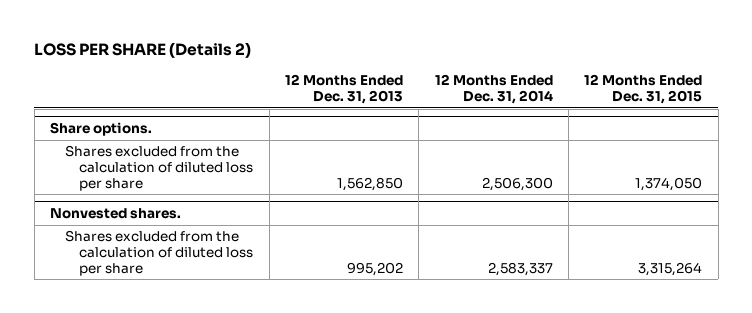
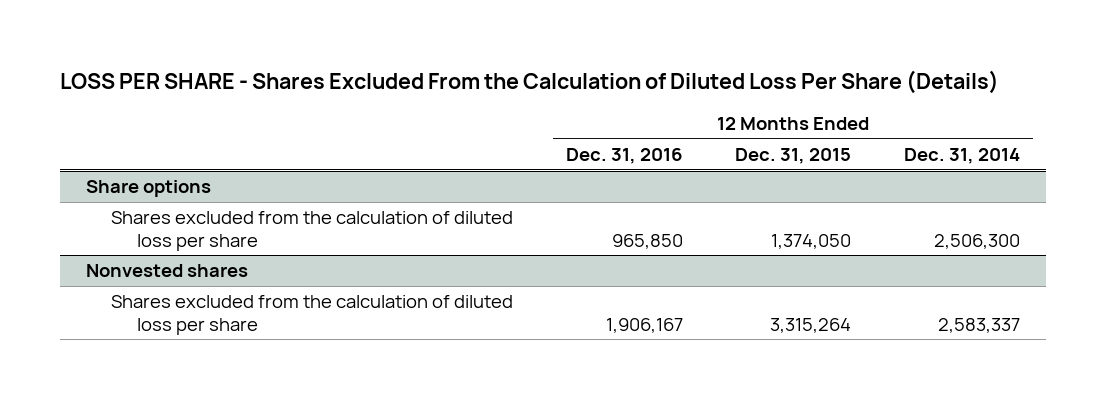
[34,42,252,59] LOSS PER SHARE (Details 2) -> [59,69,999,94] LOSS PER SHARE - Shares Excluded From the Calculation of Diluted Loss Per Share (Details)
[285,74,404,105] 12 Months Ended Dec. 31, 2013 -> none
none -> [565,147,683,164] Dec. 31, 2016
[50,122,153,137] Share options. -> [86,180,212,198] Share options
[50,208,182,220] Nonvested shares. -> [86,264,249,278] Nonvested shares

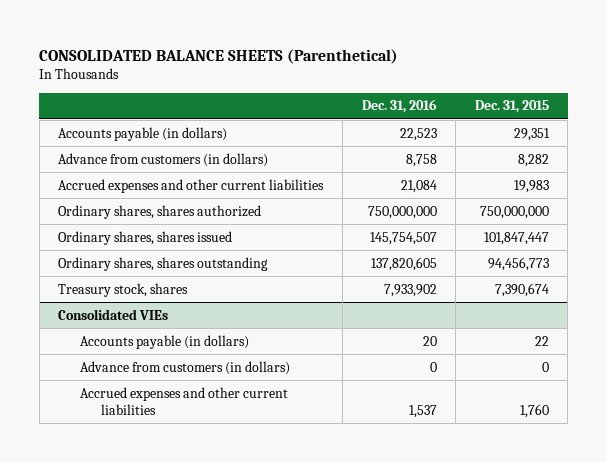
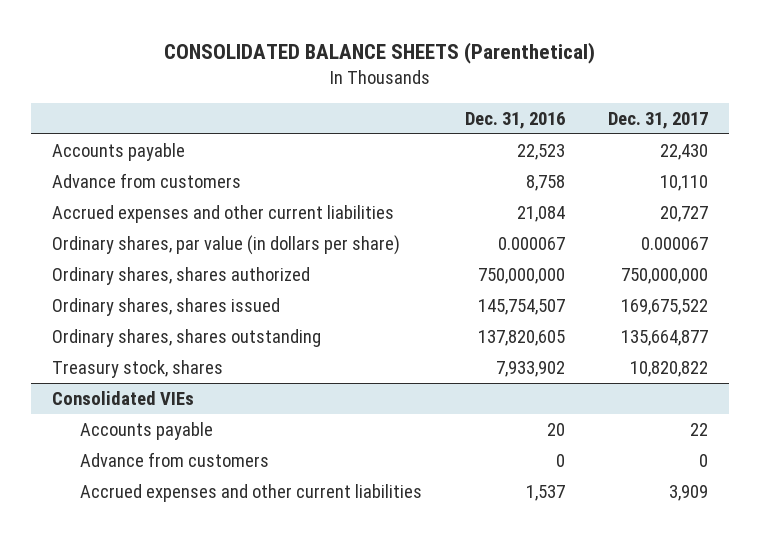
[474,100,549,114] Dec. 31, 2015 -> none
none -> [607,111,708,129] Dec. 31, 2017
[58,126,228,141] Accounts payable (in dollars) -> [52,143,186,162] Accounts payable
[58,152,269,167] Advance from customers (in dollars) -> [52,173,242,189] Advance from customers
none -> [52,235,401,256] Ordinary shares, par value (in dollars per share)
[79,334,249,349] Accounts payable (in dollars) -> [79,422,213,441] Accounts payable
[79,360,290,375] Advance from customers (in dollars) -> [79,452,269,468] Advance from customers

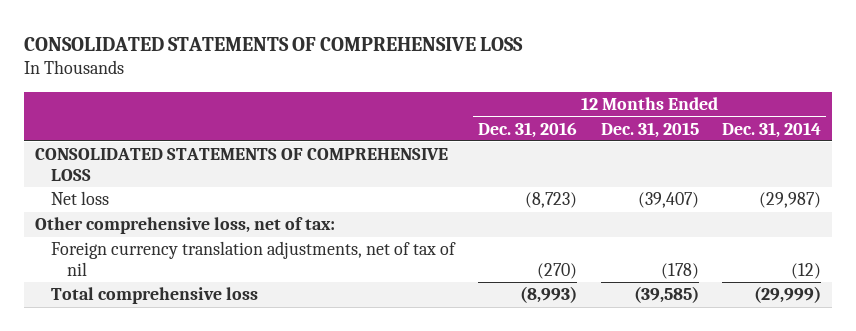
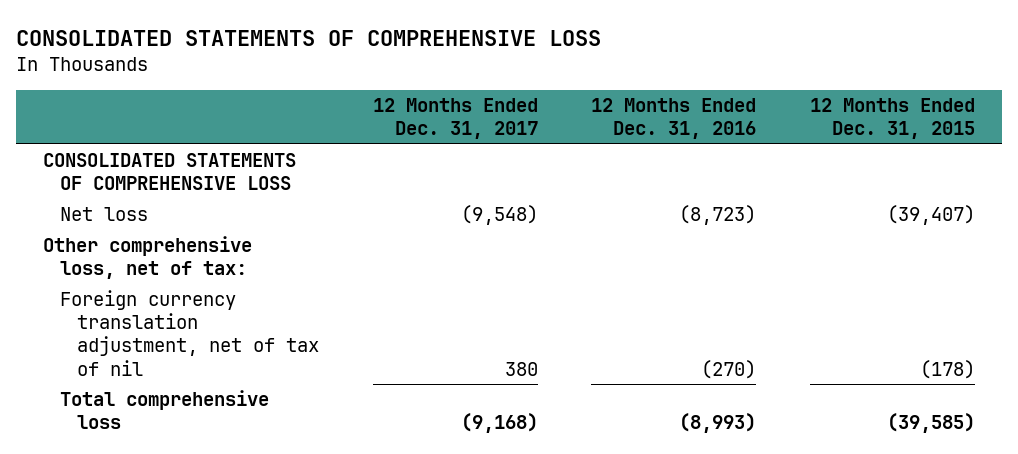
[721,121,821,138] Dec. 31, 2014 -> none
none -> [372,98,538,140] 12 Months Ended Dec. 31, 2017
[51,241,457,276] Foreign currency translation adjustments, net of tax of nil -> [59,290,319,376] Foreign currency translation adjustment, net of tax of nil

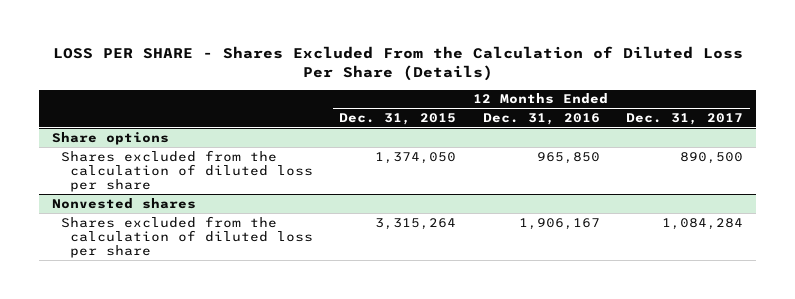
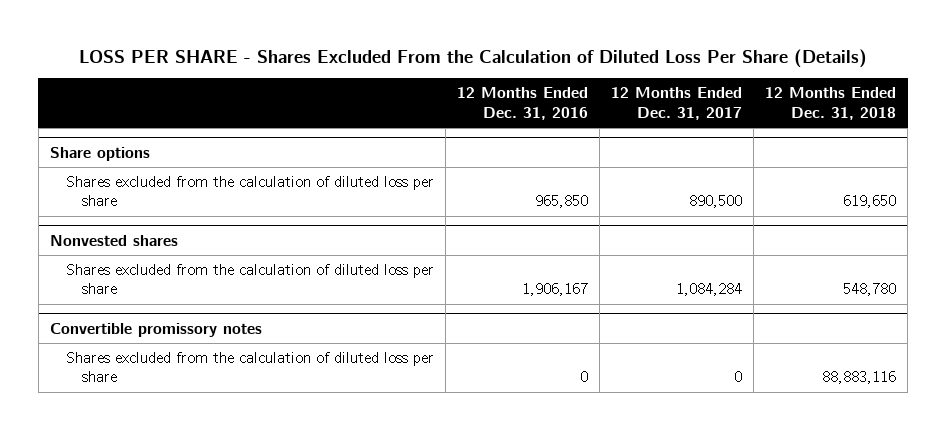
[339,112,457,125] Dec. 31, 2015 -> none
none -> [765,87,897,120] 12 Months Ended Dec. 31, 2018
none -> [49,322,262,337] Convertible promissory notes
none -> [65,352,434,383] Shares excluded from the calculation of diluted loss per share

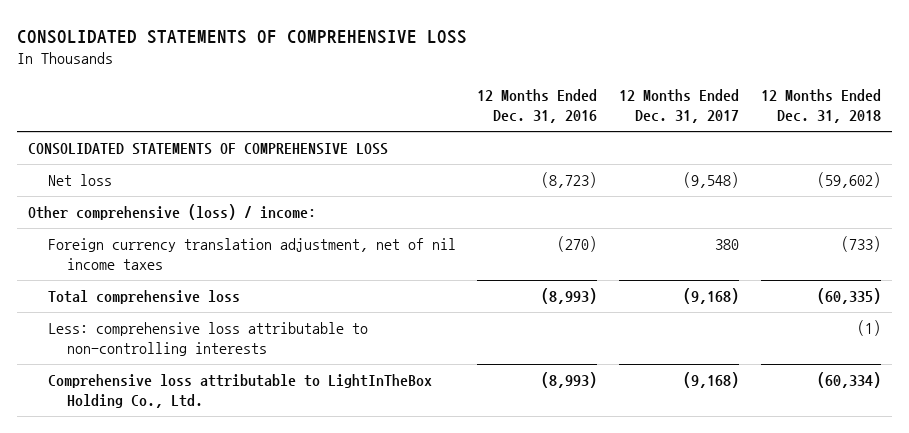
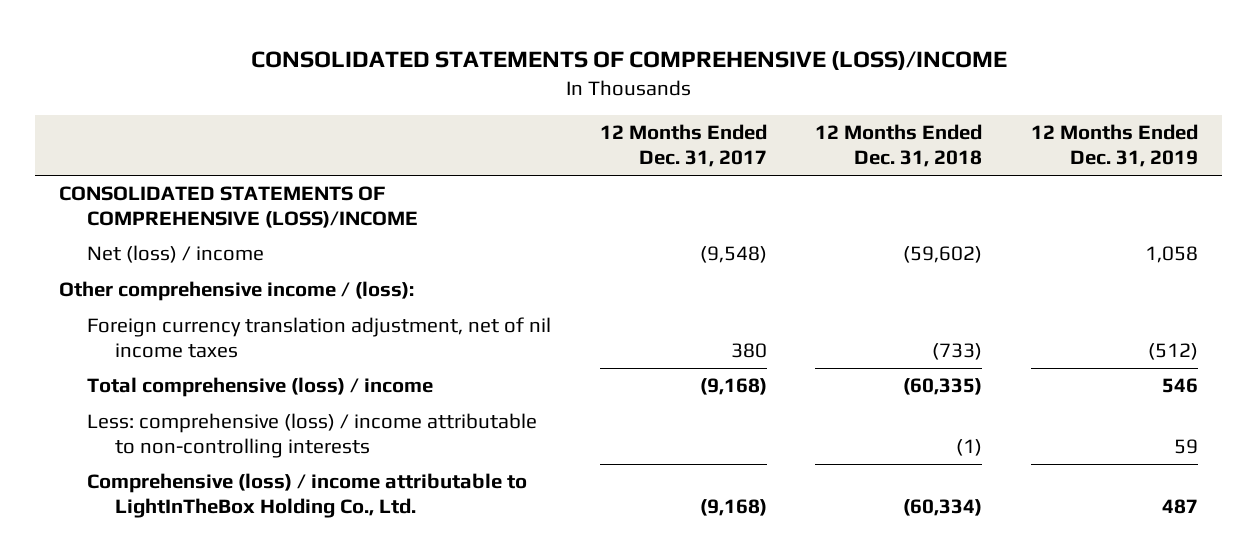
[17,29,468,44] CONSOLIDATED STATEMENTS OF COMPREHENSIVE LOSS -> [250,50,1007,70] CONSOLIDATED STATEMENTS OF COMPREHENSIVE (LOSS)/INCOME
[477,89,598,124] 12 Months Ended Dec. 31, 2016 -> none
none -> [1030,124,1198,167] 12 Months Ended Dec. 31, 2019
[28,142,389,155] CONSOLIDATED STATEMENTS OF COMPREHENSIVE LOSS -> [59,186,419,228] CONSOLIDATED STATEMENTS OF COMPREHENSIVE (LOSS)/INCOME
[47,173,112,186] Net loss -> [87,245,265,264] Net (loss) / income
[28,203,317,220] Other comprehensive (loss) / income: -> [59,281,415,302] Other comprehensive income / (loss):
[47,289,240,304] Total comprehensive loss -> [87,377,434,398] Total comprehensive (loss) / income
[47,321,368,357] Less: comprehensive loss attributable to non-controlling interests -> [87,413,538,458] Less: comprehensive (loss) / income attributable to non-controlling interests
[47,373,432,409] Comprehensive loss attributable to LightInTheBox Holding Co., Ltd. -> [87,473,528,518] Comprehensive (loss) / income attributable to LightInTheBox Holding Co., Ltd.

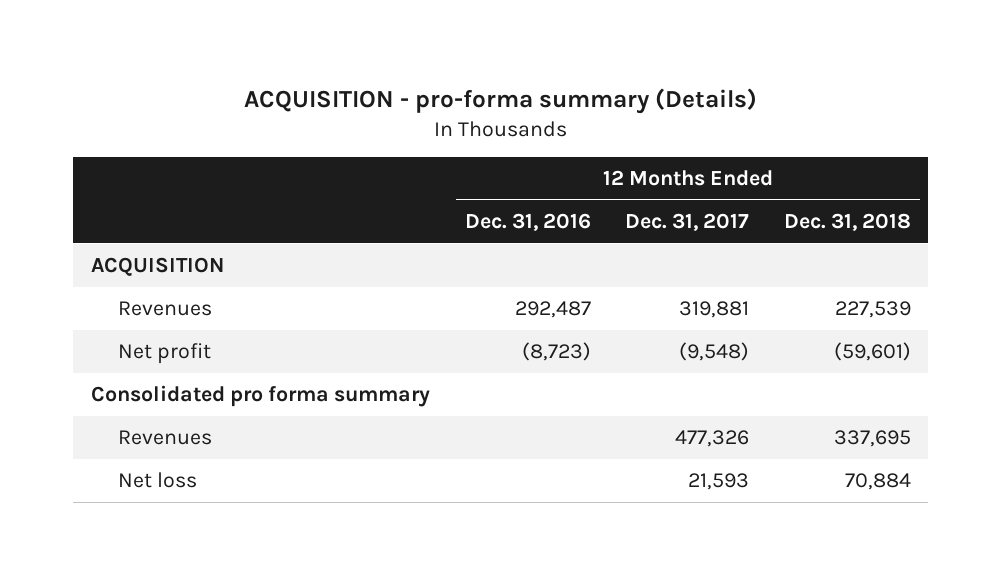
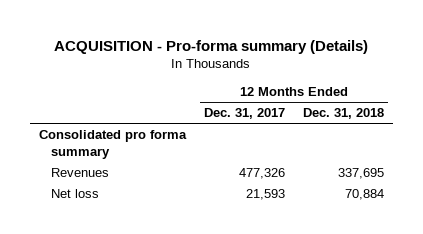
[243,87,757,114] ACQUISITION - pro-forma summary (Details) -> [54,39,369,54] ACQUISITION - Pro-forma summary (Details)
[464,212,591,231] Dec. 31, 2016 -> none
[90,257,224,277] ACQUISITION -> none
[118,301,213,317] Revenues -> none
[118,343,212,365] Net profit -> none

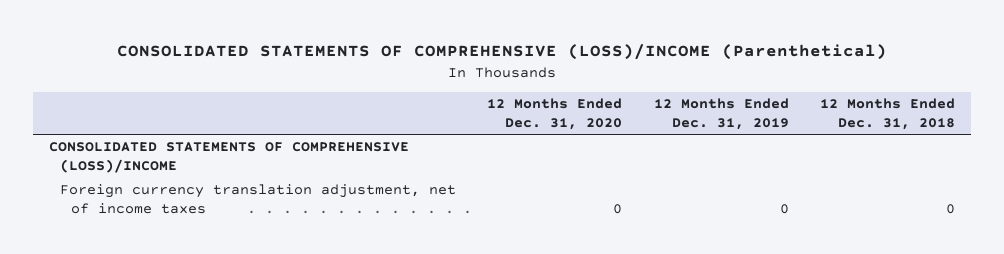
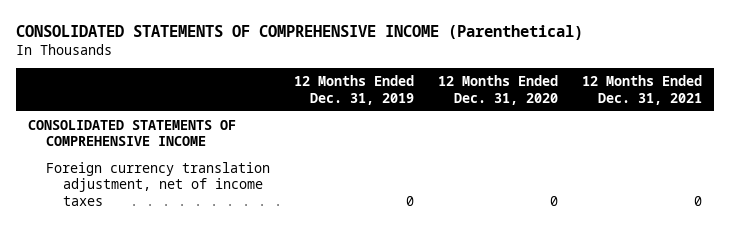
[117,44,888,61] CONSOLIDATED STATEMENTS OF COMPREHENSIVE (LOSS)/INCOME (Parenthetical) -> [16,24,584,40] CONSOLIDATED STATEMENTS OF COMPREHENSIVE INCOME (Parenthetical)
[820,97,956,130] 12 Months Ended Dec. 31, 2018 -> none
none -> [581,75,702,105] 12 Months Ended Dec. 31, 2021
[48,142,409,174] CONSOLIDATED STATEMENTS OF COMPREHENSIVE (LOSS)/INCOME -> [28,119,237,147] CONSOLIDATED STATEMENTS OF COMPREHENSIVE INCOME

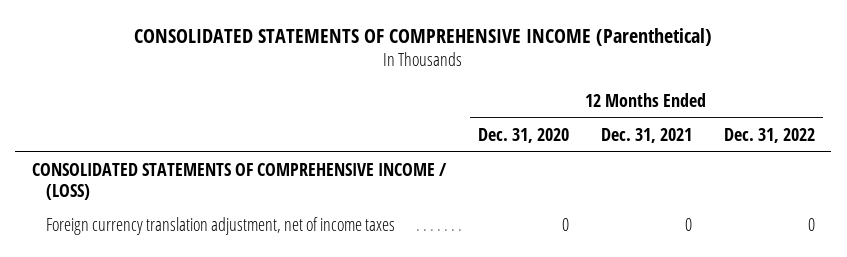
[293,75,414,105] 12 Months Ended Dec. 31, 2019 -> none
none -> [723,127,815,143] Dec. 31, 2022
[28,119,237,147] CONSOLIDATED STATEMENTS OF COMPREHENSIVE INCOME -> [31,163,447,201] CONSOLIDATED STATEMENTS OF COMPREHENSIVE INCOME / (LOSS)

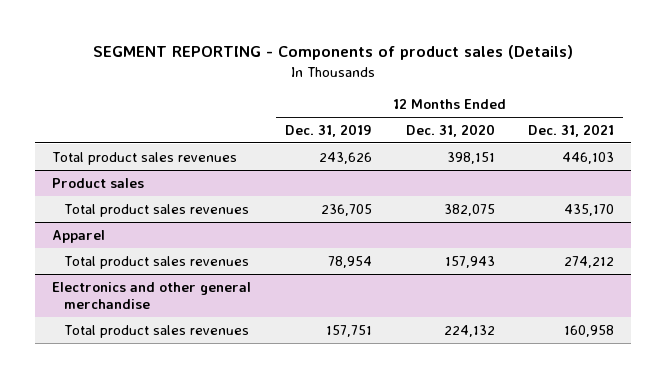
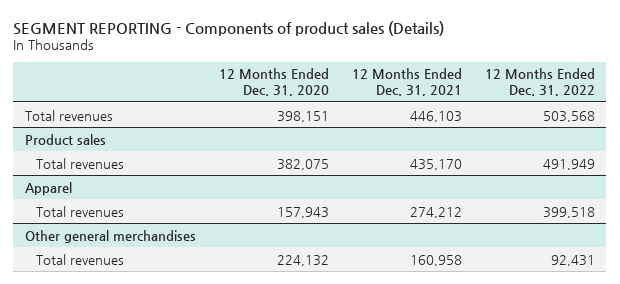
[284,123,372,137] Dec. 31, 2019 -> none
none -> [484,68,595,97] 12 Months Ended Dec. 31, 2022
[52,151,238,165] Total product sales revenues -> [24,109,113,121] Total revenues
[64,203,250,217] Total product sales revenues -> [35,157,124,169] Total revenues
[64,255,250,269] Total product sales revenues -> [35,205,124,217] Total revenues
[52,281,252,310] Electronics and other general merchandise -> [24,229,196,243] Other general merchandises
[64,324,250,338] Total product sales revenues -> [35,253,124,265] Total revenues

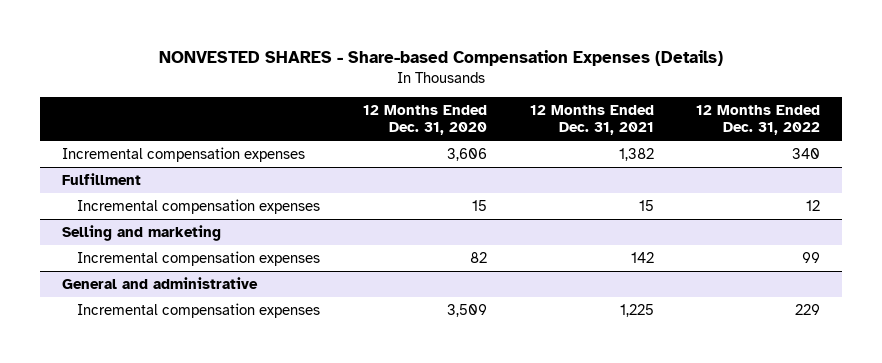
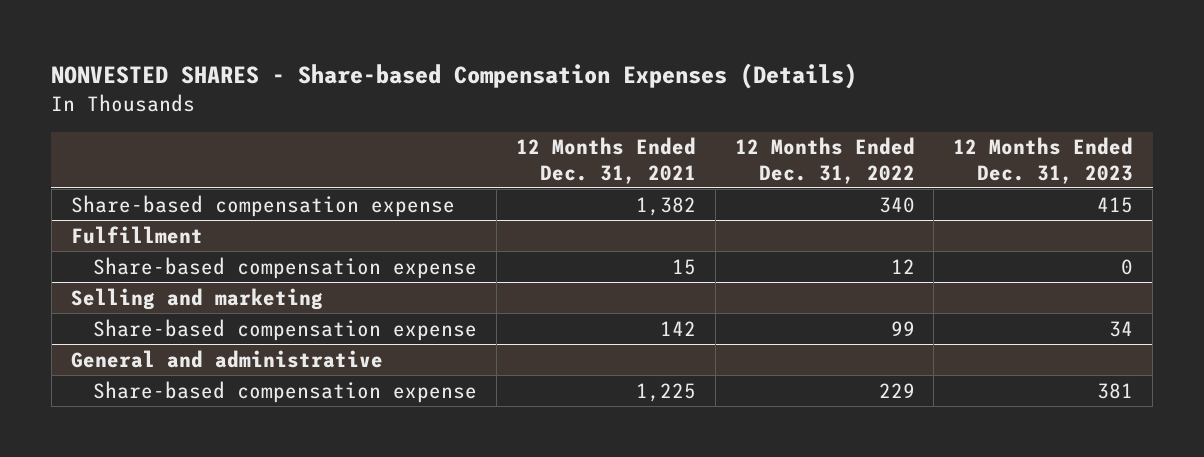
[363,105,488,136] 12 Months Ended Dec. 31, 2020 -> none
none -> [953,137,1134,184] 12 Months Ended Dec. 31, 2023
[61,147,305,163] Incremental compensation expenses -> [70,194,455,217] Share-based compensation expense
[77,199,321,215] Incremental compensation expenses -> [92,256,477,279] Share-based compensation expense
[77,251,321,267] Incremental compensation expenses -> [92,318,477,341] Share-based compensation expense
[77,303,321,319] Incremental compensation expenses -> [92,380,477,403] Share-based compensation expense

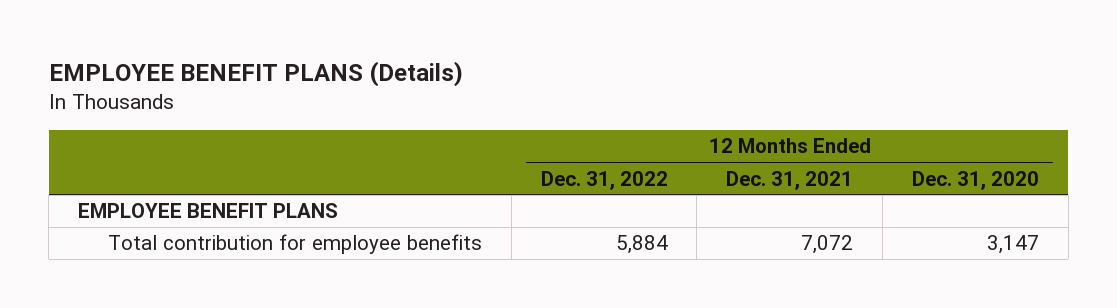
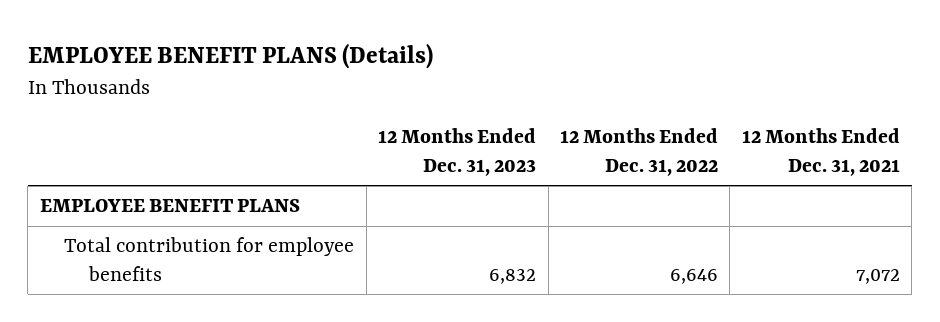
[911,170,1039,190] Dec. 31, 2020 -> none
none -> [378,128,537,176] 12 Months Ended Dec. 31, 2023
[615,235,668,255] 5,884 -> [669,268,718,284] 6,646

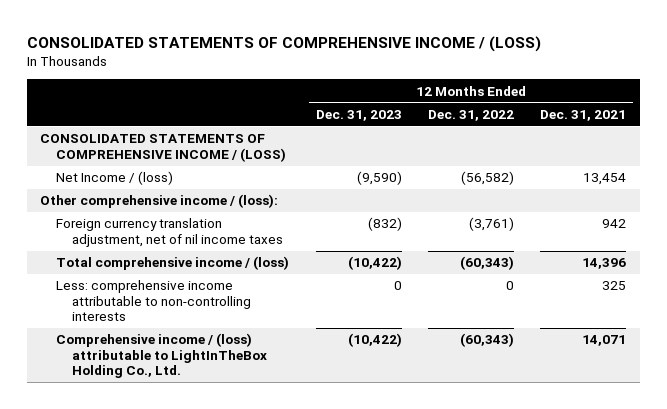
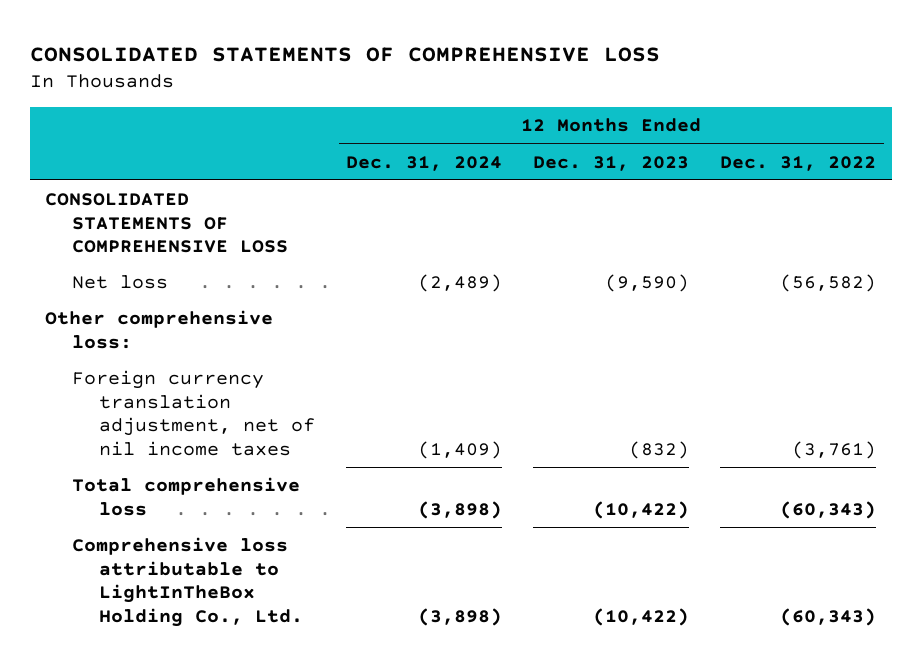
[27,35,542,52] CONSOLIDATED STATEMENTS OF COMPREHENSIVE INCOME / (LOSS) -> [29,46,660,62] CONSOLIDATED STATEMENTS OF COMPREHENSIVE LOSS
[540,109,627,121] Dec. 31, 2021 -> none
none -> [346,155,503,171] Dec. 31, 2024
[40,134,287,162] CONSOLIDATED STATEMENTS OF COMPREHENSIVE INCOME / (LOSS) -> [45,193,289,254] CONSOLIDATED STATEMENTS OF COMPREHENSIVE LOSS
[56,171,174,186] Net Income / (loss) -> [72,275,169,290] Net loss
[40,194,279,209] Other comprehensive income / (loss): -> [45,310,274,349] Other comprehensive loss:
[56,280,252,322] Less: comprehensive income attributable to non-controlling interests -> none
[56,256,290,271] Total comprehensive income / (loss) -> [72,477,301,516] Total comprehensive loss
[56,333,268,379] Comprehensive income / (loss) attributable to LightInTheBox Holding Co., Ltd. -> [72,537,304,627] Comprehensive loss attributable to LightInTheBox Holding Co., Ltd.

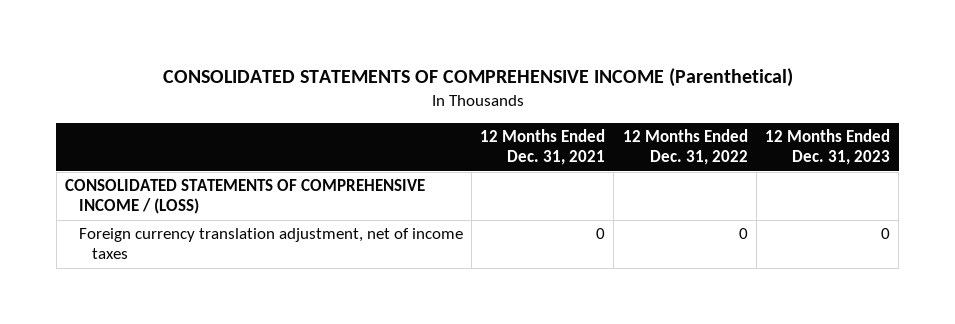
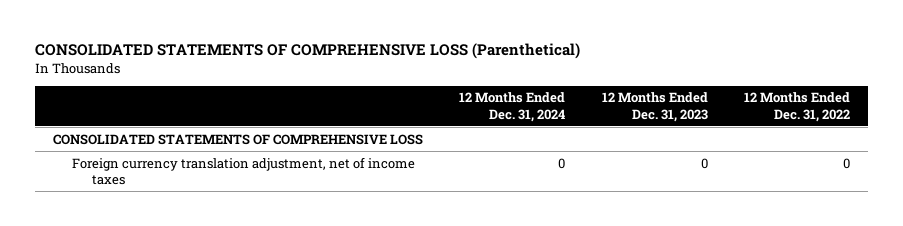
[162,67,793,87] CONSOLIDATED STATEMENTS OF COMPREHENSIVE INCOME (Parenthetical) -> [34,42,580,59] CONSOLIDATED STATEMENTS OF COMPREHENSIVE LOSS (Parenthetical)
[480,129,606,166] 12 Months Ended Dec. 31, 2021 -> none
none -> [459,92,566,122] 12 Months Ended Dec. 31, 2024
[65,179,426,215] CONSOLIDATED STATEMENTS OF COMPREHENSIVE INCOME / (LOSS) -> [52,133,423,145] CONSOLIDATED STATEMENTS OF COMPREHENSIVE LOSS

